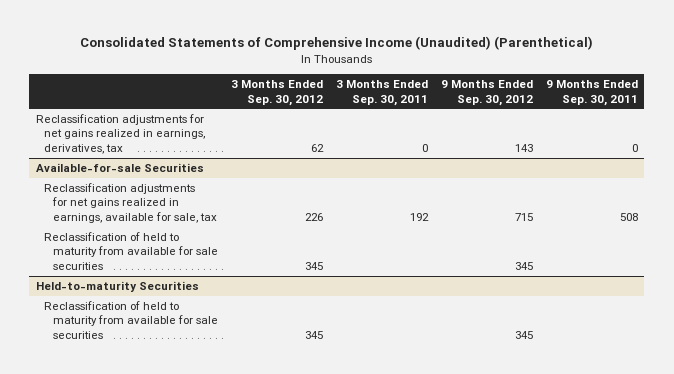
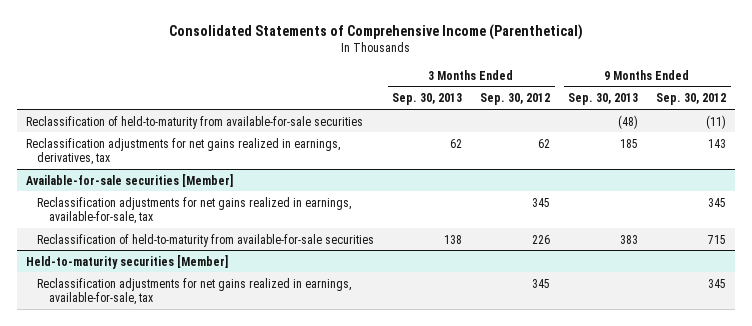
[79,36,593,51] Consolidated Statements of Comprehensive Income (Unaudited) (Parenthetical) -> [168,23,583,40] Consolidated Statements of Comprehensive Income (Parenthetical)
[335,80,428,106] 3 Months Ended Sep. 30, 2011 -> none
[545,80,638,106] 9 Months Ended Sep. 30, 2011 -> none
none -> [392,93,463,106] Sep. 30, 2013
none -> [568,93,639,106] Sep. 30, 2013
none -> [25,115,363,129] Reclassification of held-to-maturity from available-for-sale securities
[35,162,204,172] Available-for-sale Securities -> [25,173,233,187] Available-for-sale securities [Member]
[44,182,217,223] Reclassification adjustments for net gains realized in earnings, available for sale, tax -> [37,196,352,224] Reclassification adjustments for net gains realized in earnings, available-for-sale, tax
[304,212,323,221] 226 -> [532,197,551,207] 345
[514,212,533,221] 715 -> [708,197,727,207] 345
[44,231,218,270] Reclassification of held to maturity from available for sale securities -> [37,233,375,247] Reclassification of held-to-maturity from available-for-sale securities
[304,261,323,270] 345 -> [532,234,551,244] 226
[514,261,533,270] 345 -> [708,234,727,244] 715
[35,280,199,292] Held-to-maturity Securities -> [25,254,228,269] Held-to-maturity securities [Member]
[44,300,218,339] Reclassification of held to maturity from available for sale securities -> [37,277,352,305] Reclassification adjustments for net gains realized in earnings, available-for-sale, tax

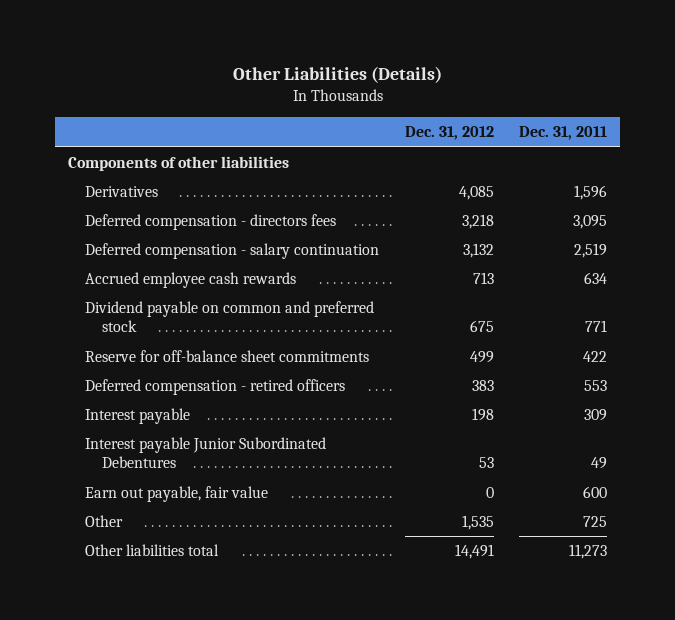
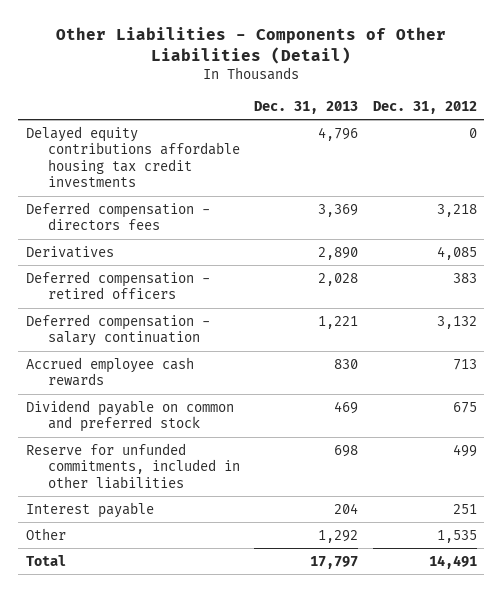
[232,65,442,83] Other Liabilities (Details) -> [56,26,447,64] Other Liabilities - Components of Other Liabilities (Detail)
[519,126,608,141] Dec. 31, 2011 -> none
none -> [254,101,359,115] Dec. 31, 2013
[68,156,290,172] Components of other liabilities -> none
none -> [25,125,240,188] Delayed equity contributions affordable housing tax credit investments
[84,186,158,198] Derivatives -> [25,245,114,258] Derivatives
[84,379,345,396] Deferred compensation - retired officers -> [25,270,210,300] Deferred compensation - retired officers
[84,437,326,469] Interest payable Junior Subordinated Debentures -> none
[84,486,268,503] Earn out payable, fair value -> none
[84,350,369,363] Reserve for off-balance sheet commitments -> [25,442,240,489] Reserve for unfunded commitments, included in other liabilities
[471,408,494,422] 198 -> [452,503,477,514] 251
[84,544,219,557] Other liabilities total -> [25,554,66,566] Total

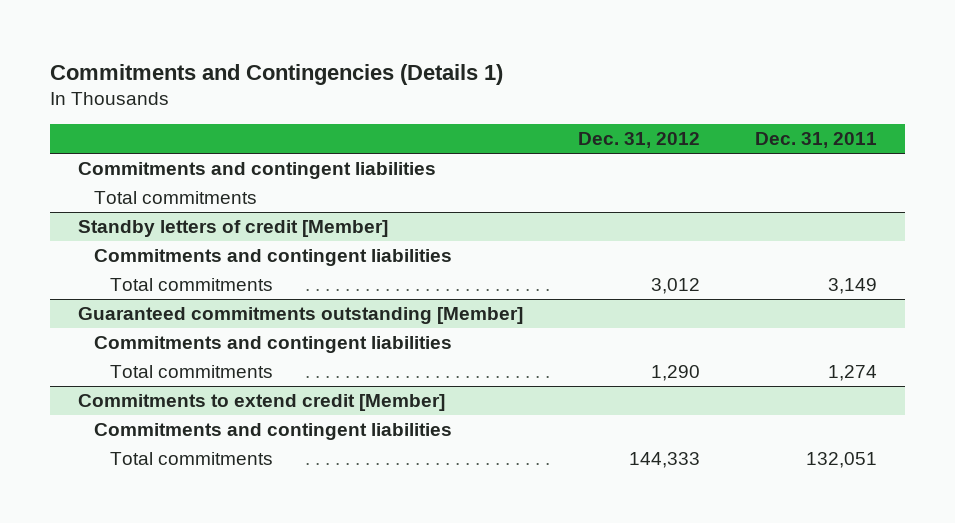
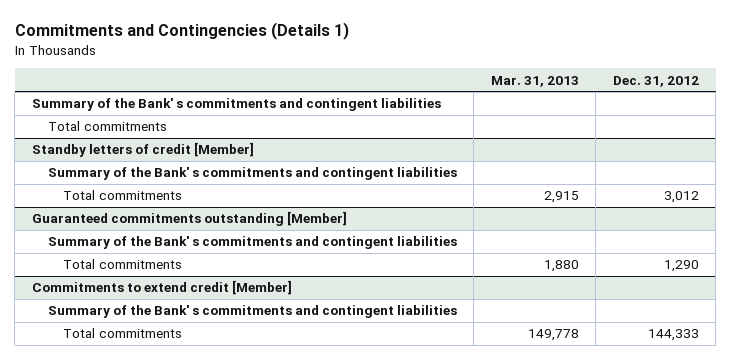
[755,132,878,149] Dec. 31, 2011 -> none
none -> [490,75,579,87] Mar. 31, 2013
[77,162,436,180] Commitments and contingent liabilities -> [31,98,441,112] Summary of the Bank' s commitments and contingent liabilities
[93,249,452,267] Commitments and contingent liabilities -> [47,167,457,181] Summary of the Bank' s commitments and contingent liabilities
[93,336,452,354] Commitments and contingent liabilities -> [47,236,457,250] Summary of the Bank' s commitments and contingent liabilities
[93,423,452,441] Commitments and contingent liabilities -> [47,305,457,319] Summary of the Bank' s commitments and contingent liabilities

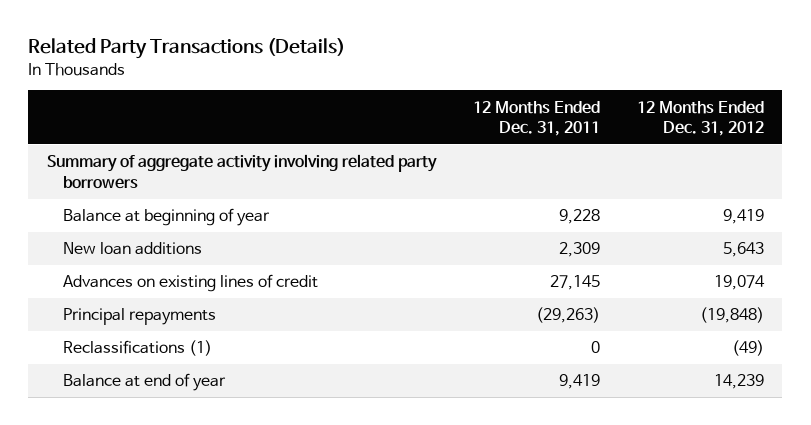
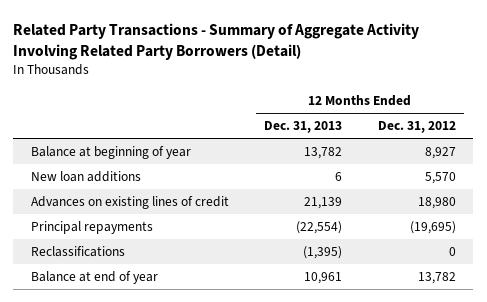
[28,38,346,60] Related Party Transactions (Details) -> [13,22,420,60] Related Party Transactions - Summary of Aggregate Activity Involving Related Party Borrowers (Detail)
[472,100,600,137] 12 Months Ended Dec. 31, 2011 -> none
none -> [264,121,343,134] Dec. 31, 2013
[46,154,437,189] Summary of aggregate activity involving related party borrowers -> none
[722,209,764,225] 9,419 -> [424,147,456,160] 8,927
[722,242,764,258] 5,643 -> [424,172,456,185] 5,570
[713,275,765,291] 19,074 -> [417,197,456,210] 18,980
[699,307,764,324] (19,848) -> [409,221,456,235] (19,695)
[63,340,213,357] Reclassifications (1) -> [31,246,126,258] Reclassifications
[731,340,764,357] (49) -> [448,247,456,257] 0
[713,374,764,390] 14,239 -> [417,272,456,285] 13,782

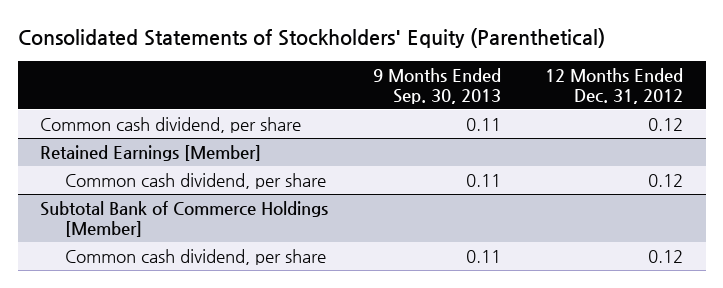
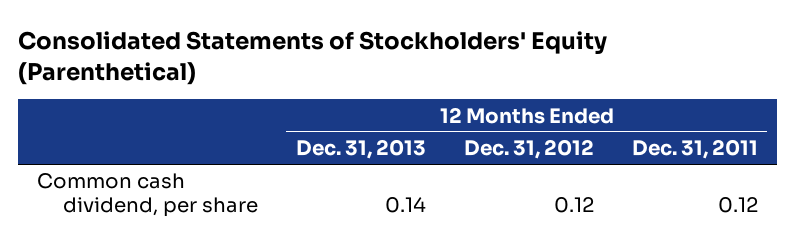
[372,67,501,104] 9 Months Ended Sep. 30, 2013 -> none
none -> [295,139,426,160] Dec. 31, 2013
none -> [631,139,758,160] Dec. 31, 2011
[39,144,261,161] Retained Earnings [Member] -> none
[65,172,327,189] Common cash dividend, per share -> none
[39,200,328,237] Subtotal Bank of Commerce Holdings [Member] -> none
[65,248,327,265] Common cash dividend, per share -> none

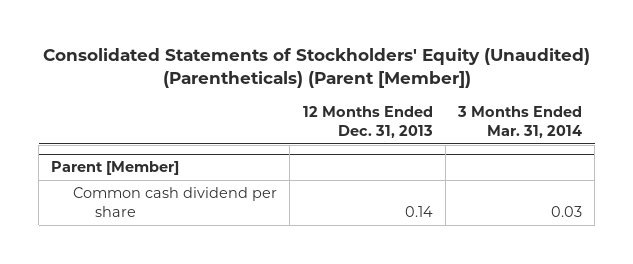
[18,30,608,85] Consolidated Statements of Stockholders' Equity (Parenthetical) -> [42,48,590,89] Consolidated Statements of Stockholders' Equity (Unaudited) (Parentheticals) (Parent [Member])
[463,139,594,160] Dec. 31, 2012 -> none
[631,139,758,160] Dec. 31, 2011 -> none
none -> [456,106,582,138] 3 Months Ended Mar. 31, 2014
none -> [51,161,180,176] Parent [Member]
[37,173,258,217] Common cash dividend, per share -> [73,187,278,217] Common cash dividend per share

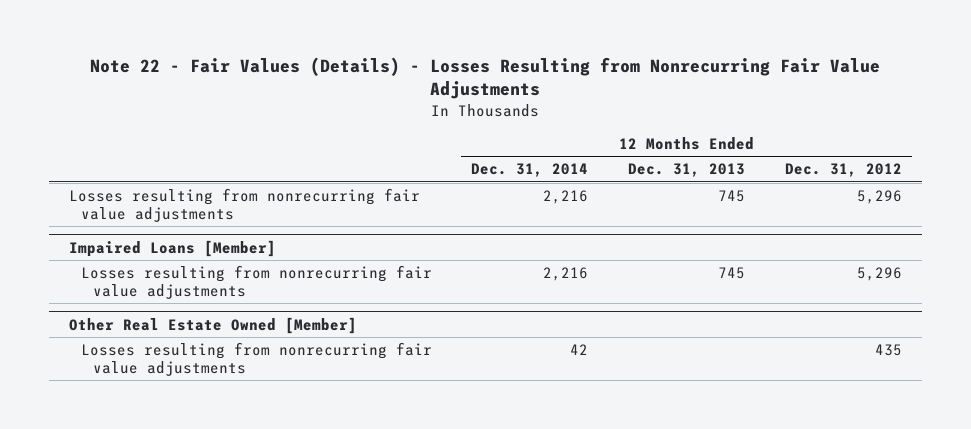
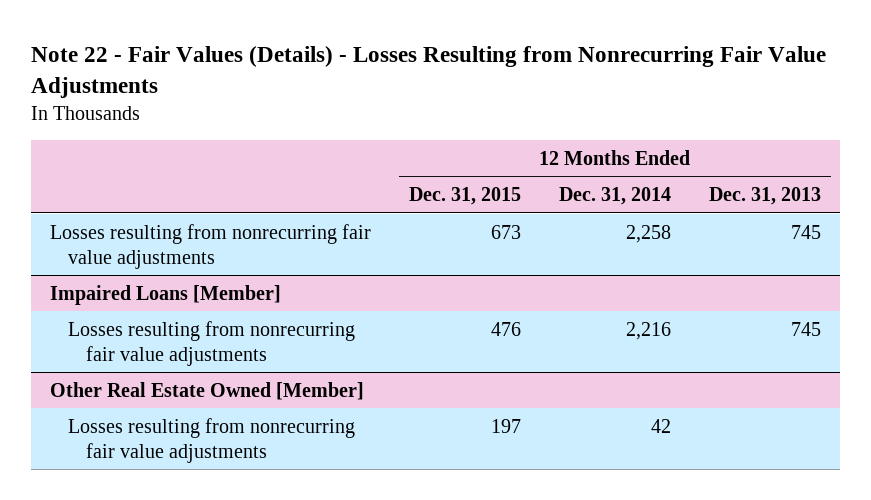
[785,163,903,178] Dec. 31, 2012 -> none
none -> [408,187,521,206] Dec. 31, 2015
[543,190,589,205] 2,216 -> [625,224,671,243] 2,258

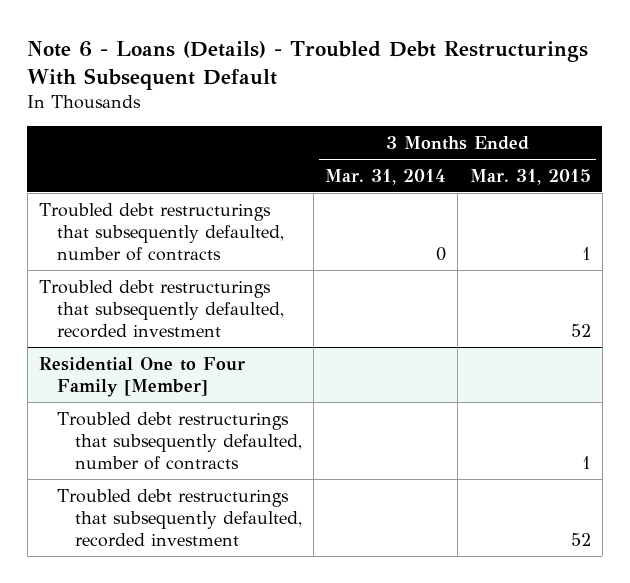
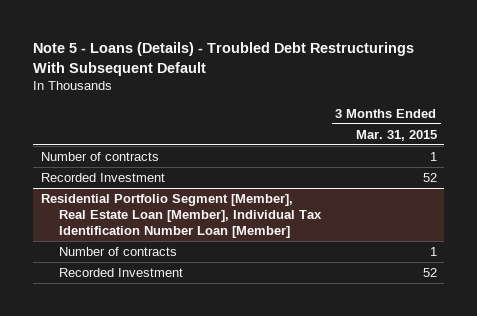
[27,40,589,90] Note 6 - Loans (Details) - Troubled Debt Restructurings With Subsequent Default -> [33,41,415,76] Note 5 - Loans (Details) - Troubled Debt Restructurings With Subsequent Default
[325,168,447,185] Mar. 31, 2014 -> none
[39,356,246,397] Residential One to Four Family [Member] -> none
[39,202,284,262] Troubled debt restructurings that subsequently defaulted, number of contracts -> [40,151,159,161] Number of contracts
[39,279,284,339] Troubled debt restructurings that subsequently defaulted, recorded investment -> [40,172,165,182] Recorded Investment
none -> [40,193,322,238] Residential Portfolio Segment [Member], Real Estate Loan [Member], Individual Tax Identification Number Loan [Member]
[56,411,302,471] Troubled debt restructurings that subsequently defaulted, number of contracts -> [58,246,177,256] Number of contracts
[56,488,302,548] Troubled debt restructurings that subsequently defaulted, recorded investment -> [58,267,183,277] Recorded Investment

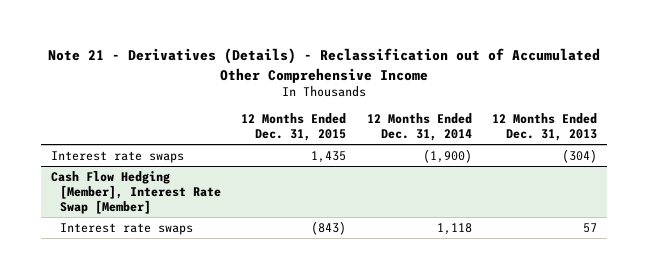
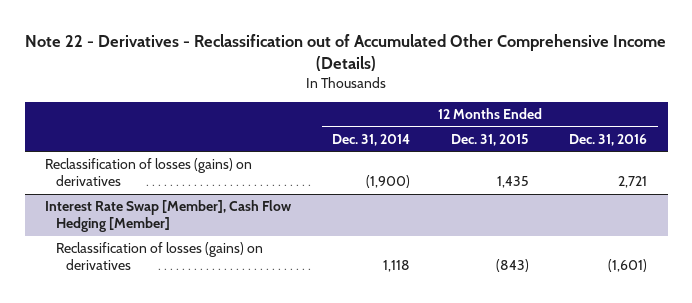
[47,48,600,83] Note 21 - Derivatives (Details) - Reclassification out of Accumulated Other Comprehensive Income -> [25,33,667,71] Note 22 - Derivatives - Reclassification out of Accumulated Other Comprehensive Income (Details)
[491,113,597,142] 12 Months Ended Dec. 31, 2013 -> none
none -> [569,133,648,146] Dec. 31, 2016
[51,150,185,163] Interest rate swaps -> [44,158,252,187] Reclassification of losses (gains) on derivatives
[51,170,222,214] Cash Flow Hedging [Member], Interest Rate Swap [Member] -> [44,200,292,233] Interest Rate Swap [Member], Cash Flow Hedging [Member]
[60,222,194,235] Interest rate swaps -> [55,242,263,271] Reclassification of losses (gains) on derivatives

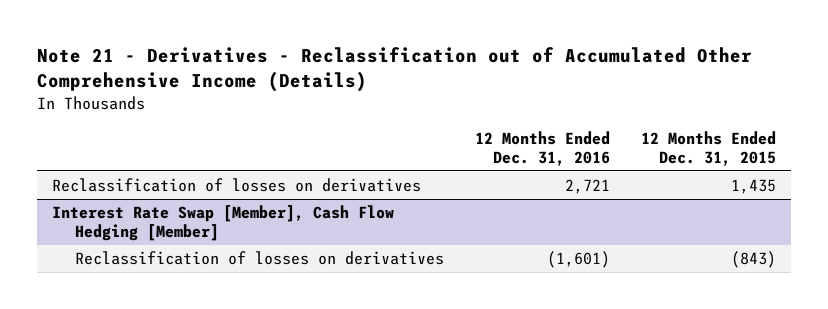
[25,33,667,71] Note 22 - Derivatives - Reclassification out of Accumulated Other Comprehensive Income (Details) -> [36,46,752,92] Note 21 - Derivatives - Reclassification out of Accumulated Other Comprehensive Income (Details)
[331,133,410,146] Dec. 31, 2014 -> none
[44,158,252,187] Reclassification of losses (gains) on derivatives -> [52,178,422,193] Reclassification of losses on derivatives
[55,242,263,271] Reclassification of losses (gains) on derivatives -> [75,251,445,266] Reclassification of losses on derivatives

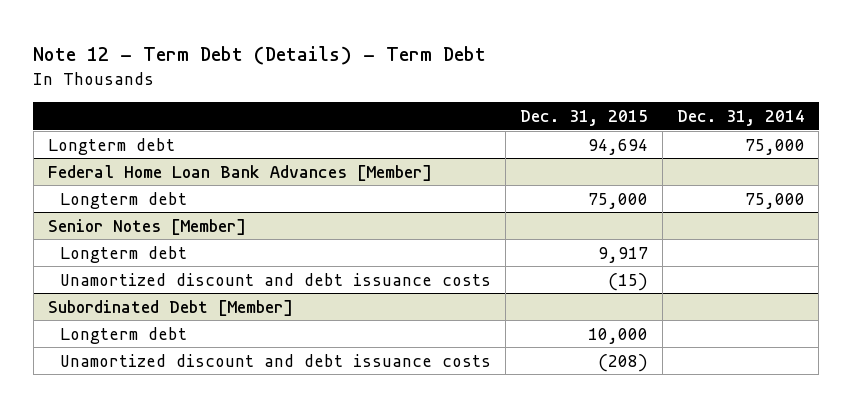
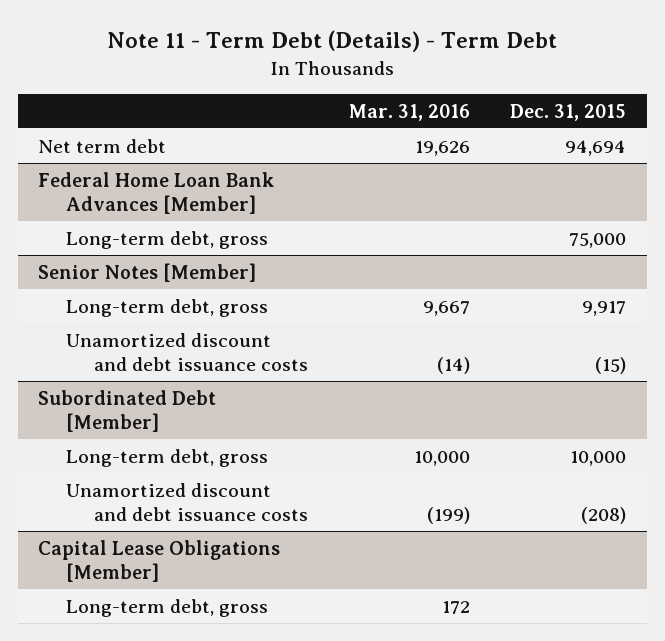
[33,45,487,65] Note 12 - Term Debt (Details) - Term Debt -> [107,30,558,53] Note 11 - Term Debt (Details) - Term Debt
[676,109,805,126] Dec. 31, 2014 -> none
none -> [348,103,470,121] Mar. 31, 2016
[47,137,175,155] Longterm debt -> [38,138,167,153] Net term debt
[60,191,188,209] Longterm debt -> [66,230,269,249] Long-term debt, gross
[60,245,188,263] Longterm debt -> [66,298,269,317] Long-term debt, gross
[60,326,188,344] Longterm debt -> [66,448,269,467] Long-term debt, gross
none -> [38,539,281,583] Capital Lease Obligations [Member]
none -> [66,598,269,617] Long-term debt, gross

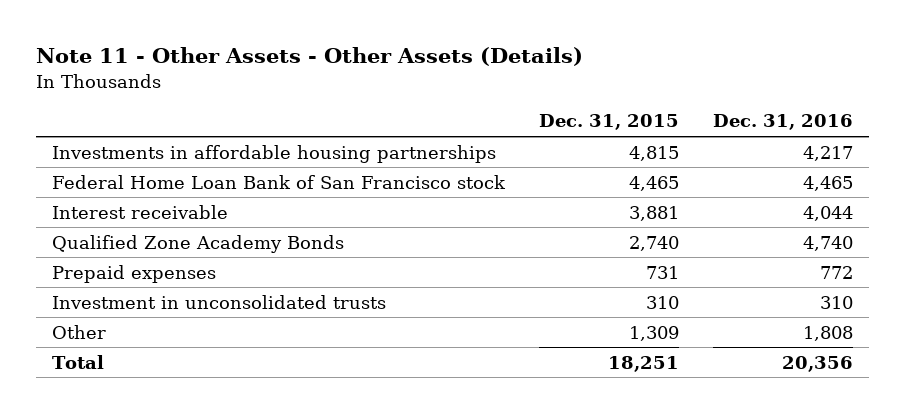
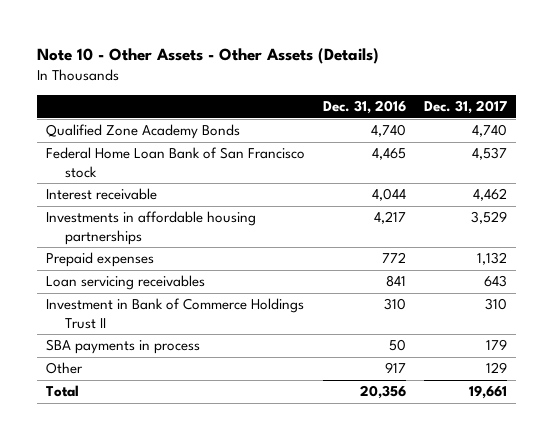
[35,47,583,67] Note 11 - Other Assets - Other Assets (Details) -> [36,47,379,64] Note 10 - Other Assets - Other Assets (Details)
[538,114,679,131] Dec. 31, 2015 -> none
none -> [424,100,508,115] Dec. 31, 2017
[52,234,345,253] Qualified Zone Academy Bonds -> [45,124,240,140] Qualified Zone Academy Bonds
[52,144,497,163] Investments in affordable housing partnerships -> [45,211,256,245] Investments in affordable housing partnerships
none -> [45,275,205,291] Loan servicing receivables
[52,294,387,309] Investment in unconsolidated trusts -> [45,298,304,329] Investment in Bank of Commerce Holdings Trust II
none -> [45,339,200,355] SBA payments in process
[802,325,853,341] 1,808 -> [384,362,406,374] 917

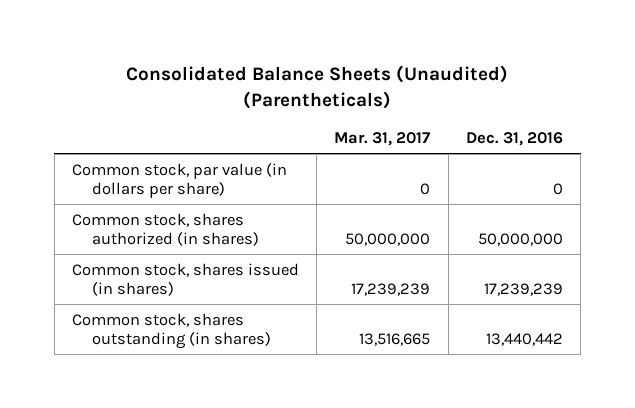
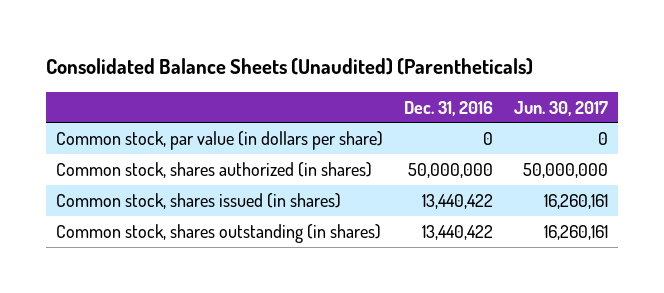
[334,132,431,147] Mar. 31, 2017 -> none
none -> [513,100,608,116] Jun. 30, 2017
[484,282,564,296] 17,239,239 -> [422,193,494,209] 13,440,422
[486,332,564,346] 13,440,442 -> [422,224,494,240] 13,440,422

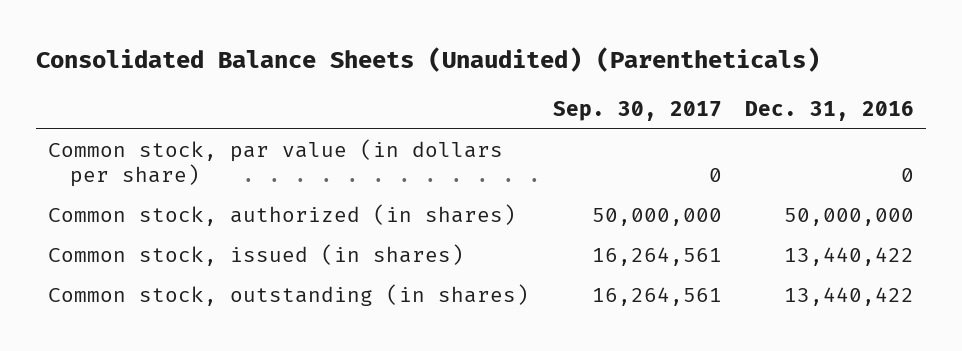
[513,100,608,116] Jun. 30, 2017 -> none
none -> [552,100,722,121] Sep. 30, 2017
[56,161,373,178] Common stock, shares authorized (in shares) -> [48,204,517,227] Common stock, authorized (in shares)
[56,192,342,209] Common stock, shares issued (in shares) -> [48,244,465,267] Common stock, issued (in shares)
[56,223,382,243] Common stock, shares outstanding (in shares) -> [48,284,530,307] Common stock, outstanding (in shares)

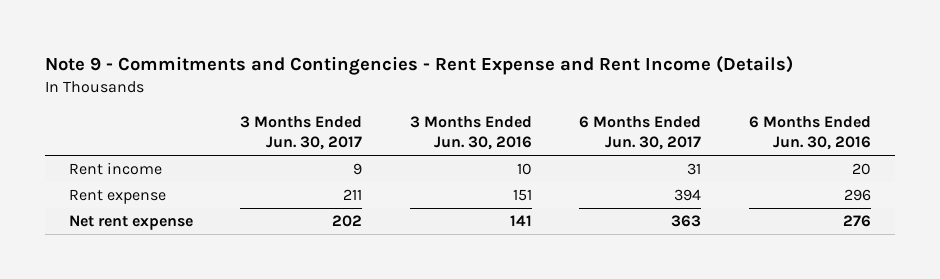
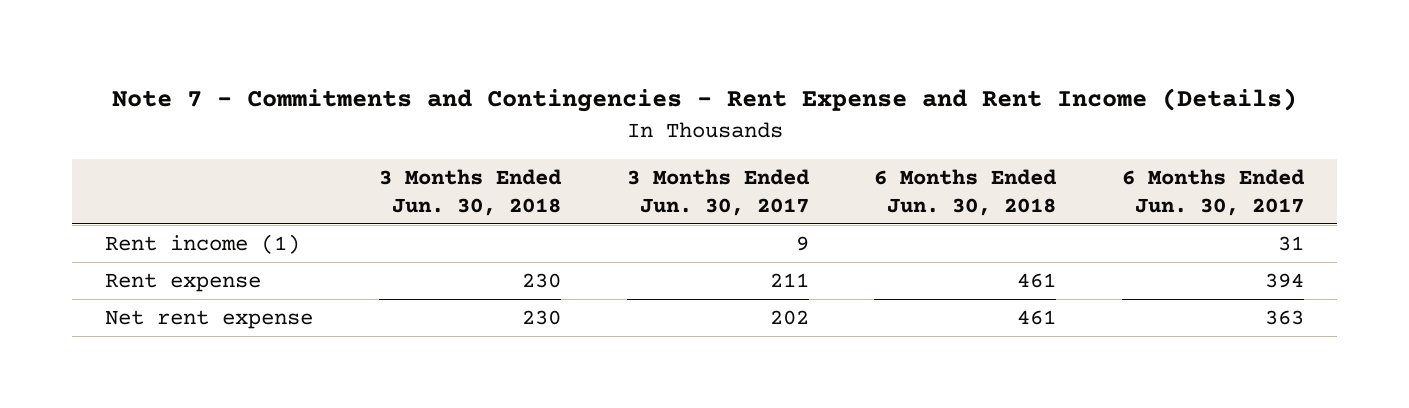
[45,56,794,76] Note 9 - Commitments and Contingencies - Rent Expense and Rent Income (Details) -> [111,88,1297,113] Note 7 - Commitments and Contingencies - Rent Expense and Rent Income (Details)
[409,115,532,151] 3 Months Ended Jun. 30, 2016 -> none
[748,115,871,151] 6 Months Ended Jun. 30, 2016 -> none
none -> [378,168,562,216] 3 Months Ended Jun. 30, 2018
none -> [874,168,1058,216] 6 Months Ended Jun. 30, 2018
[68,162,162,176] Rent income -> [104,234,300,255] Rent income (1)

